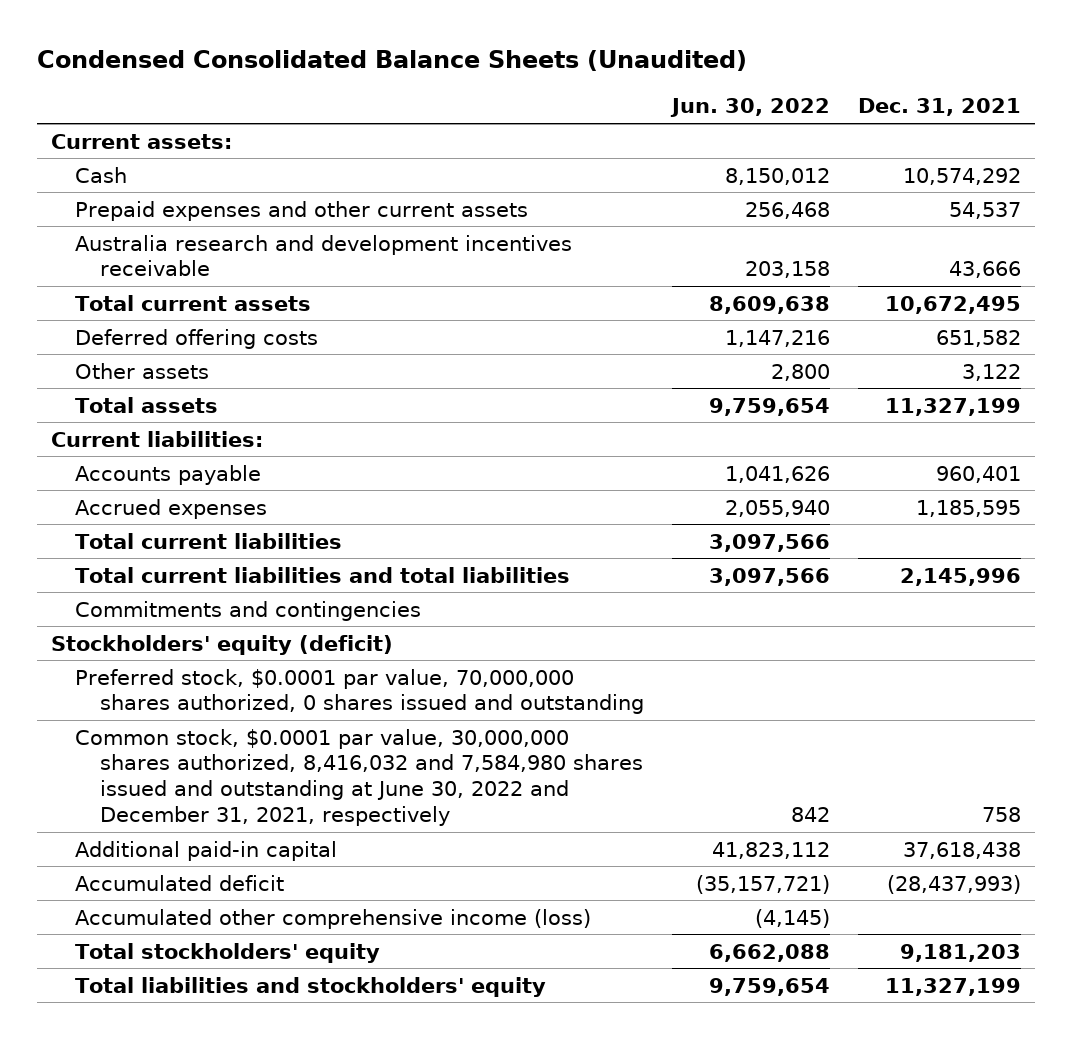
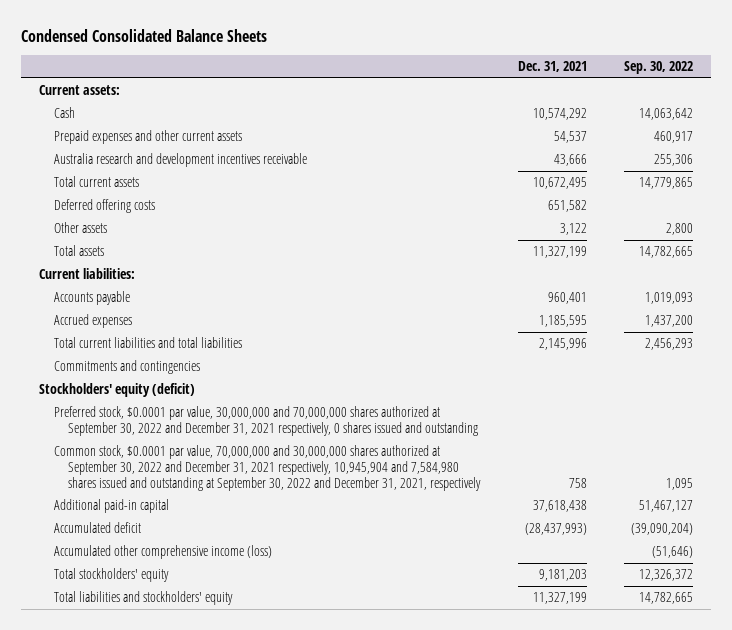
[36,50,747,72] Condensed Consolidated Balance Sheets (Unaudited) -> [20,28,267,42] Condensed Consolidated Balance Sheets
[669,98,830,118] Jun. 30, 2022 -> none
none -> [623,61,693,75] Sep. 30, 2022
[75,532,343,549] Total current liabilities -> none
[75,668,644,715] Preferred stock, $0.0001 par value, 70,000,000 shares authorized, 0 shares issued and outstanding -> [53,406,479,436] Preferred stock, $0.0001 par value, 30,000,000 and 70,000,000 shares authorized at September 30, 2022 and December 31, 2021 respectively, 0 shares issued and outstanding
[75,728,643,826] Common stock, $0.0001 par value, 30,000,000 shares authorized, 8,416,032 and 7,584,980 shares issued and outstanding at June 30, 2022 and December 31, 2021, respectively -> [53,445,482,491] Common stock, $0.0001 par value, 70,000,000 and 30,000,000 shares authorized at September 30, 2022 and December 31, 2021 respectively, 10,945,904 and 7,584,980 shares issued and outstanding at September 30, 2022 and December 31, 2021, respectively

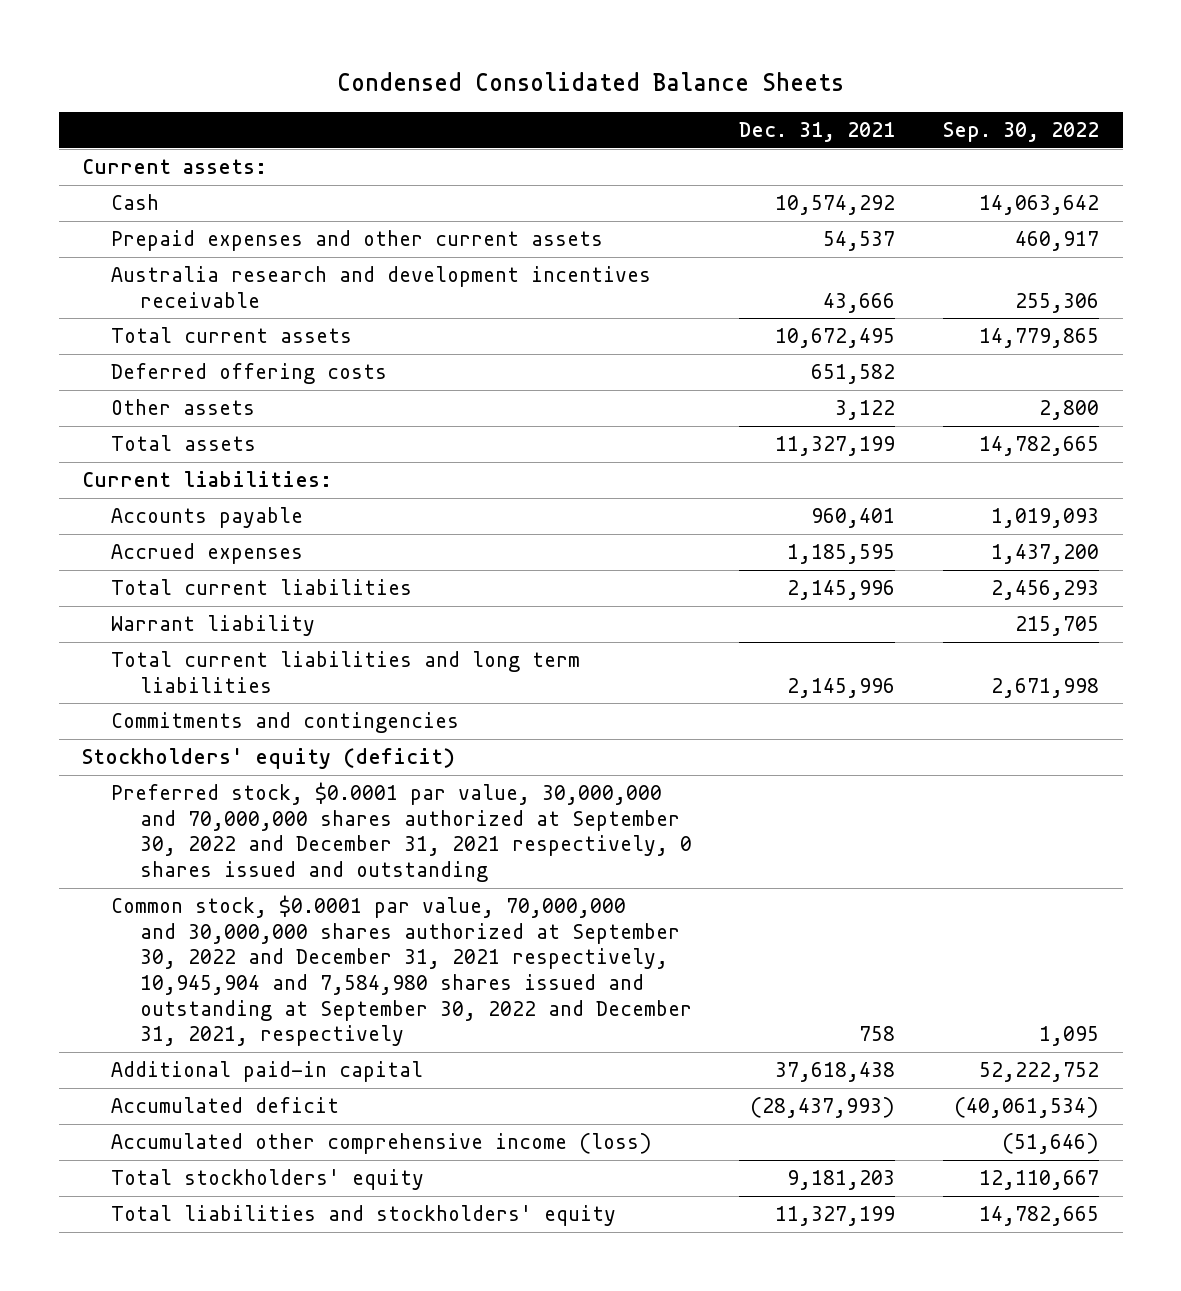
none -> [110,579,412,596] Total current liabilities
none -> [110,615,315,637] Warrant liability
[53,337,242,349] Total current liabilities and total liabilities -> [110,651,580,693] Total current liabilities and long term liabilities
[644,338,693,351] 2,456,293 -> [990,677,1099,698] 2,671,998
[638,500,693,513] 51,467,127 -> [978,1062,1099,1083] 52,222,752
[630,523,693,536] (39,090,204) -> [953,1097,1099,1119] (40,061,534)
[638,569,693,582] 12,326,372 -> [978,1170,1099,1191] 12,110,667

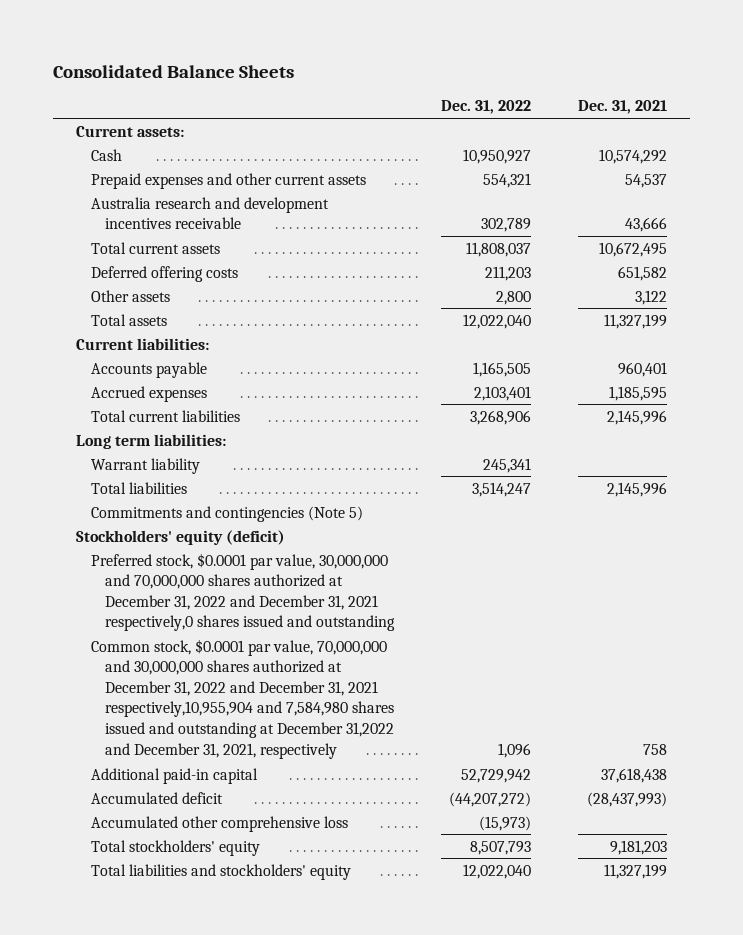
[336,71,844,91] Condensed Consolidated Balance Sheets -> [53,64,295,78] Consolidated Balance Sheets
[942,121,1099,142] Sep. 30, 2022 -> none
none -> [440,100,531,115] Dec. 31, 2022
none -> [76,433,227,449] Long term liabilities:
[110,651,580,693] Total current liabilities and long term liabilities -> [90,481,187,494] Total liabilities
[110,712,459,734] Commitments and contingencies -> [90,505,363,522] Commitments and contingencies (Note 5)
[110,782,692,883] Preferred stock, $0.0001 par value, 30,000,000 and 70,000,000 shares authorized at September 30, 2022 and December 31, 2021 respectively, 0 shares issued and outstanding -> [90,552,396,632] Preferred stock, $0.0001 par value, 30,000,000 and 70,000,000 shares authorized at December 31, 2022 and December 31, 2021 respectively,0 shares issued and outstanding
[110,895,692,1047] Common stock, $0.0001 par value, 70,000,000 and 30,000,000 shares authorized at September 30, 2022 and December 31, 2021 respectively, 10,945,904 and 7,584,980 shares issued and outstanding at September 30, 2022 and December 31, 2021, respectively -> [90,638,395,759] Common stock, $0.0001 par value, 70,000,000 and 30,000,000 shares authorized at December 31, 2022 and December 31, 2021 respectively,10,955,904 and 7,584,980 shares issued and outstanding at December 31,2022 and December 31, 2021, respectively
[110,1133,652,1155] Accumulated other comprehensive income (loss) -> [90,815,348,832] Accumulated other comprehensive loss

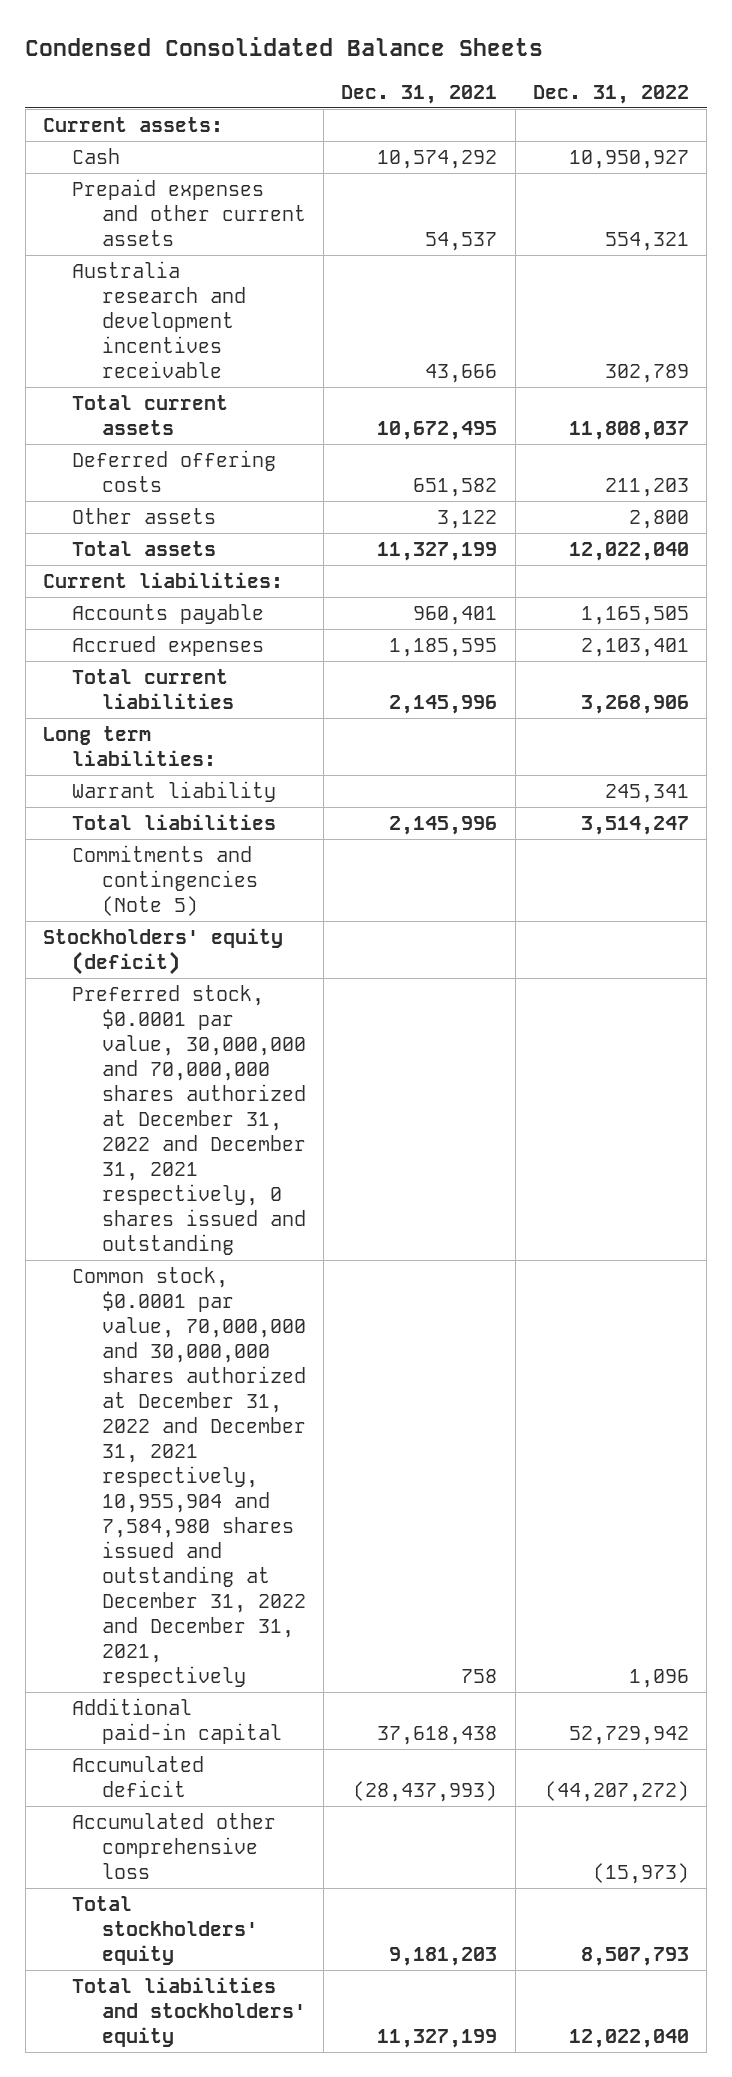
[53,64,295,78] Consolidated Balance Sheets -> [25,36,544,56] Condensed Consolidated Balance Sheets
[90,552,396,632] Preferred stock, $0.0001 par value, 30,000,000 and 70,000,000 shares authorized at December 31, 2022 and December 31, 2021 respectively,0 shares issued and outstanding -> [72,985,306,1255] Preferred stock, $0.0001 par value, 30,000,000 and 70,000,000 shares authorized at December 31, 2022 and December 31, 2021 respectively, 0 shares issued and outstanding
[90,638,395,759] Common stock, $0.0001 par value, 70,000,000 and 30,000,000 shares authorized at December 31, 2022 and December 31, 2021 respectively,10,955,904 and 7,584,980 shares issued and outstanding at December 31,2022 and December 31, 2021, respectively -> [72,1267,306,1687] Common stock, $0.0001 par value, 70,000,000 and 30,000,000 shares authorized at December 31, 2022 and December 31, 2021 respectively, 10,955,904 and 7,584,980 shares issued and outstanding at December 31, 2022 and December 31, 2021, respectively

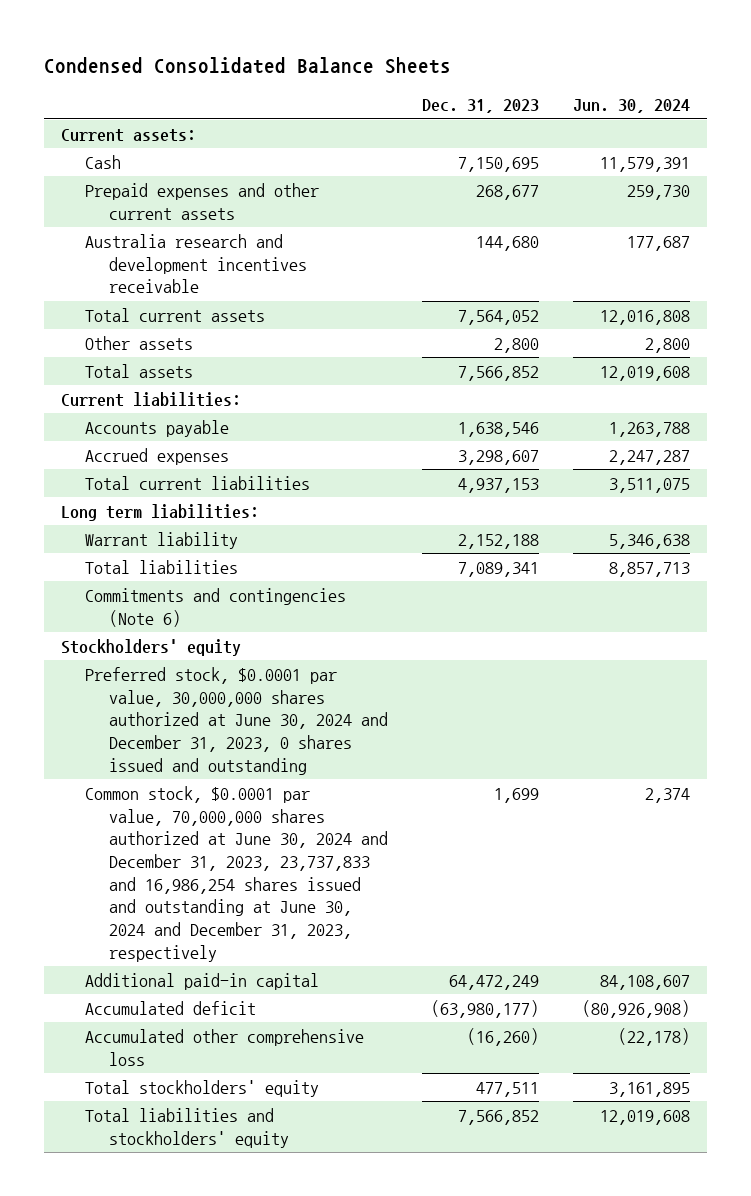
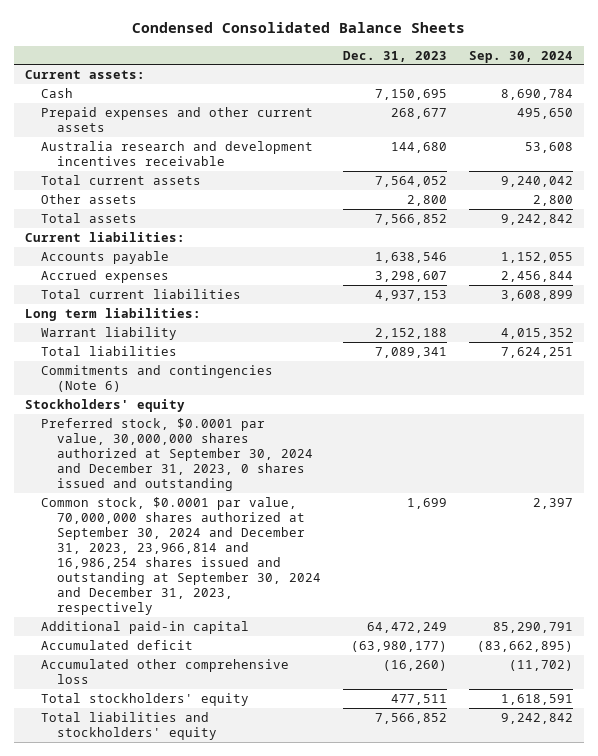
[572,99,690,114] Jun. 30, 2024 -> none
none -> [469,50,574,63] Sep. 30, 2024
[85,666,389,775] Preferred stock, $0.0001 par value, 30,000,000 shares authorized at June 30, 2024 and December 31, 2023, 0 shares issued and outstanding -> [40,417,313,491] Preferred stock, $0.0001 par value, 30,000,000 shares authorized at September 30, 2024 and December 31, 2023, 0 shares issued and outstanding
[85,785,389,962] Common stock, $0.0001 par value, 70,000,000 shares authorized at June 30, 2024 and December 31, 2023, 23,737,833 and 16,986,254 shares issued and outstanding at June 30, 2024 and December 31, 2023, respectively -> [40,496,321,615] Common stock, $0.0001 par value, 70,000,000 shares authorized at September 30, 2024 and December 31, 2023, 23,966,814 and 16,986,254 shares issued and outstanding at September 30, 2024 and December 31, 2023, respectively

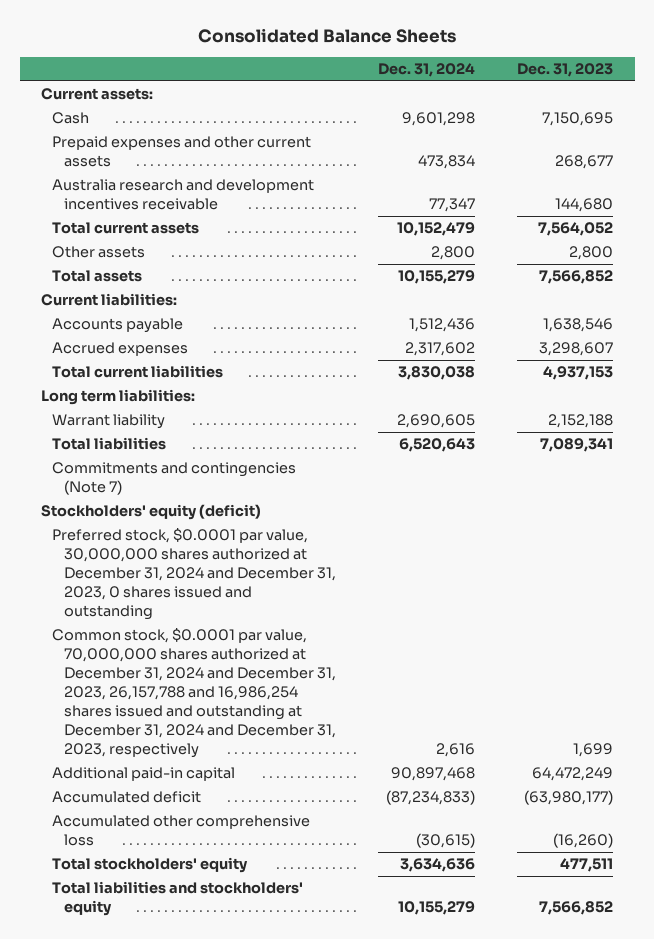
[132,22,466,34] Condensed Consolidated Balance Sheets -> [198,28,457,44] Consolidated Balance Sheets
[469,50,574,63] Sep. 30, 2024 -> none
none -> [378,63,476,78] Dec. 31, 2024
[40,364,273,392] Commitments and contingencies (Note 6) -> [52,462,297,496] Commitments and contingencies (Note 7)
[25,398,186,412] Stockholders' equity -> [40,504,261,521] Stockholders' equity (deficit)
[40,417,313,491] Preferred stock, $0.0001 par value, 30,000,000 shares authorized at September 30, 2024 and December 31, 2023, 0 shares issued and outstanding -> [52,528,336,621] Preferred stock, $0.0001 par value, 30,000,000 shares authorized at December 31, 2024 and December 31, 2023, 0 shares issued and outstanding
[40,496,321,615] Common stock, $0.0001 par value, 70,000,000 shares authorized at September 30, 2024 and December 31, 2023, 23,966,814 and 16,986,254 shares issued and outstanding at September 30, 2024 and December 31, 2023, respectively -> [52,628,336,759] Common stock, $0.0001 par value, 70,000,000 shares authorized at December 31, 2024 and December 31, 2023, 26,157,788 and 16,986,254 shares issued and outstanding at December 31, 2024 and December 31, 2023, respectively

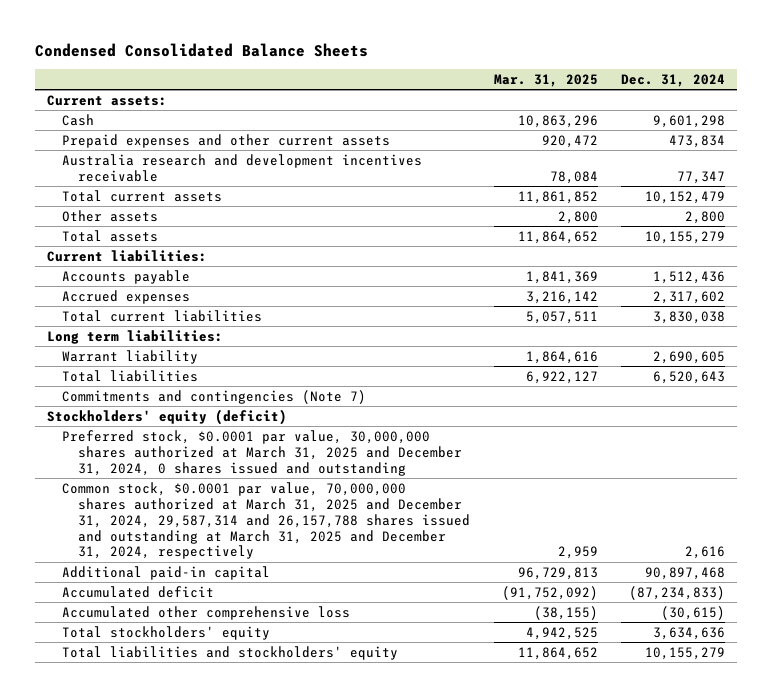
[198,28,457,44] Consolidated Balance Sheets -> [34,42,368,57] Condensed Consolidated Balance Sheets
[517,63,614,78] Dec. 31, 2023 -> none
none -> [493,74,598,88] Mar. 31, 2025
[52,528,336,621] Preferred stock, $0.0001 par value, 30,000,000 shares authorized at December 31, 2024 and December 31, 2023, 0 shares issued and outstanding -> [62,429,462,476] Preferred stock, $0.0001 par value, 30,000,000 shares authorized at March 31, 2025 and December 31, 2024, 0 shares issued and outstanding
[52,628,336,759] Common stock, $0.0001 par value, 70,000,000 shares authorized at December 31, 2024 and December 31, 2023, 26,157,788 and 16,986,254 shares issued and outstanding at December 31, 2024 and December 31, 2023, respectively -> [62,481,470,560] Common stock, $0.0001 par value, 70,000,000 shares authorized at March 31, 2025 and December 31, 2024, 29,587,314 and 26,157,788 shares issued and outstanding at March 31, 2025 and December 31, 2024, respectively

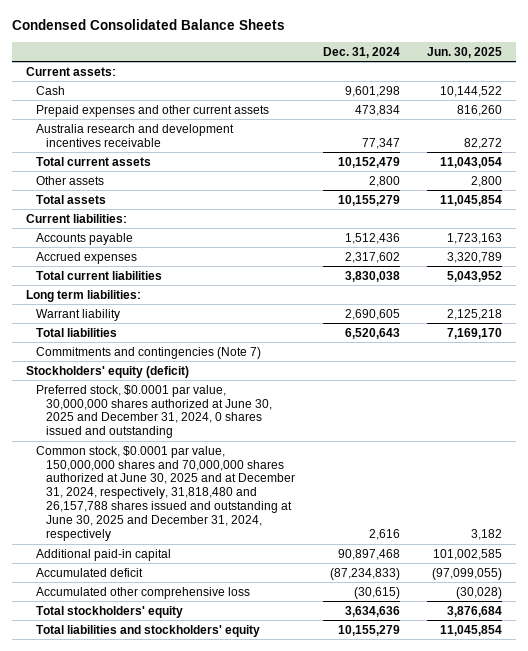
[493,74,598,88] Mar. 31, 2025 -> none
none -> [427,46,503,58] Jun. 30, 2025
[62,429,462,476] Preferred stock, $0.0001 par value, 30,000,000 shares authorized at March 31, 2025 and December 31, 2024, 0 shares issued and outstanding -> [35,384,273,439] Preferred stock, $0.0001 par value, 30,000,000 shares authorized at June 30, 2025 and December 31, 2024, 0 shares issued and outstanding
[62,481,470,560] Common stock, $0.0001 par value, 70,000,000 shares authorized at March 31, 2025 and December 31, 2024, 29,587,314 and 26,157,788 shares issued and outstanding at March 31, 2025 and December 31, 2024, respectively -> [35,445,296,542] Common stock, $0.0001 par value, 150,000,000 shares and 70,000,000 shares authorized at June 30, 2025 and at December 31, 2024, respectively, 31,818,480 and 26,157,788 shares issued and outstanding at June 30, 2025 and December 31, 2024, respectively

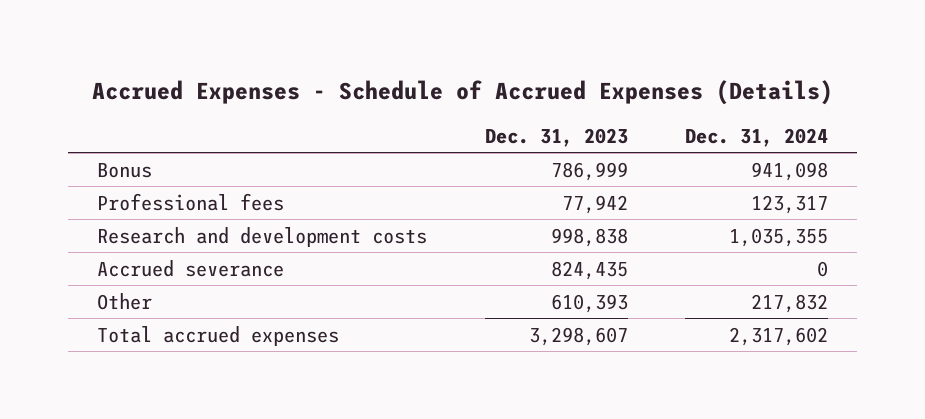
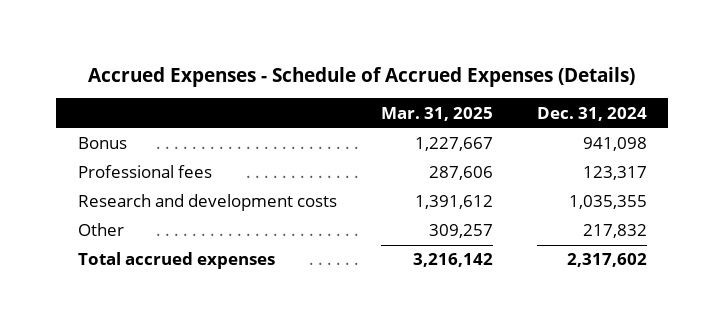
[484,127,628,147] Dec. 31, 2023 -> none
none -> [380,106,493,121] Mar. 31, 2025
[97,259,285,277] Accrued severance -> none

